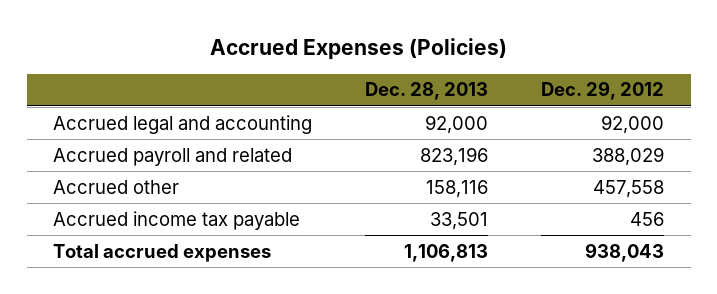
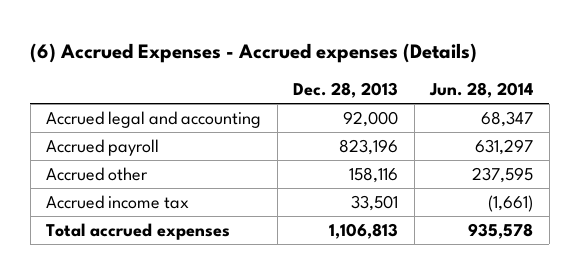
[209,38,507,61] Accrued Expenses (Policies) -> [30,42,478,63] (6) Accrued Expenses - Accrued expenses (Details)
[541,81,665,101] Dec. 29, 2012 -> none
none -> [429,82,534,99] Jun. 28, 2014
[53,147,293,166] Accrued payroll and related -> [46,138,160,156] Accrued payroll
[53,210,301,230] Accrued income tax payable -> [46,194,190,209] Accrued income tax

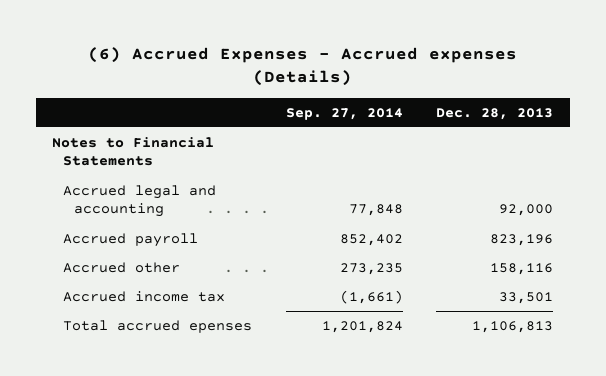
[429,82,534,99] Jun. 28, 2014 -> none
none -> [285,107,403,120] Sep. 27, 2014
none -> [52,136,215,167] Notes to Financial Statements
[46,222,231,240] Total accrued expenses -> [63,319,253,333] Total accrued epenses

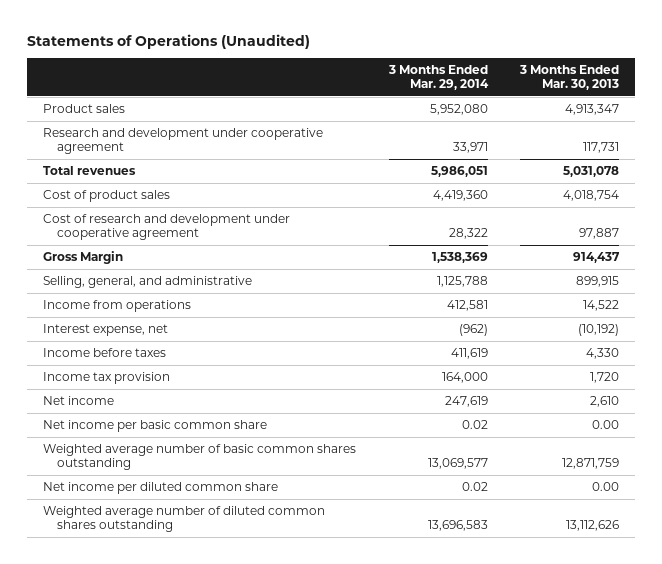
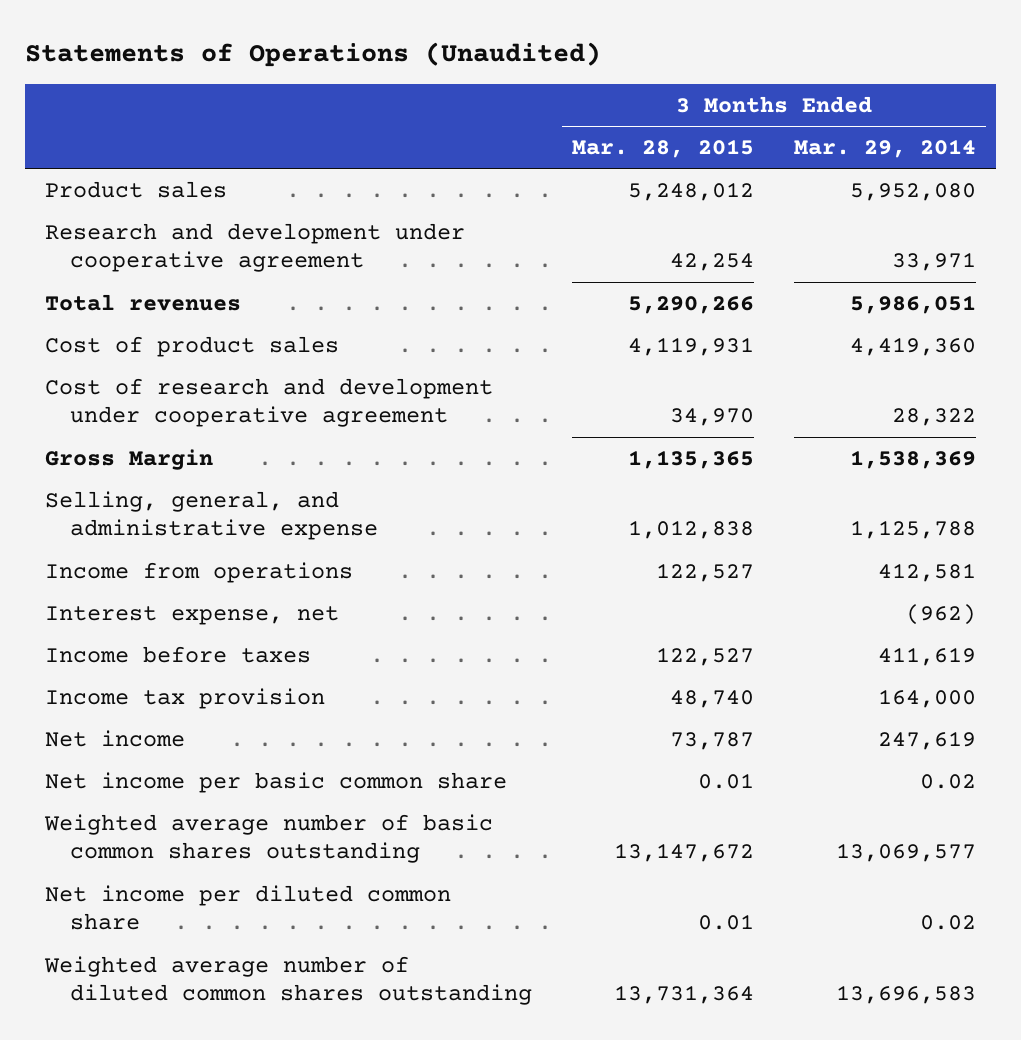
[518,64,619,91] 3 Months Ended Mar. 30, 2013 -> none
none -> [571,138,754,158] Mar. 28, 2015
[43,276,253,289] Selling, general, and administrative -> [44,490,378,541] Selling, general, and administrative expense

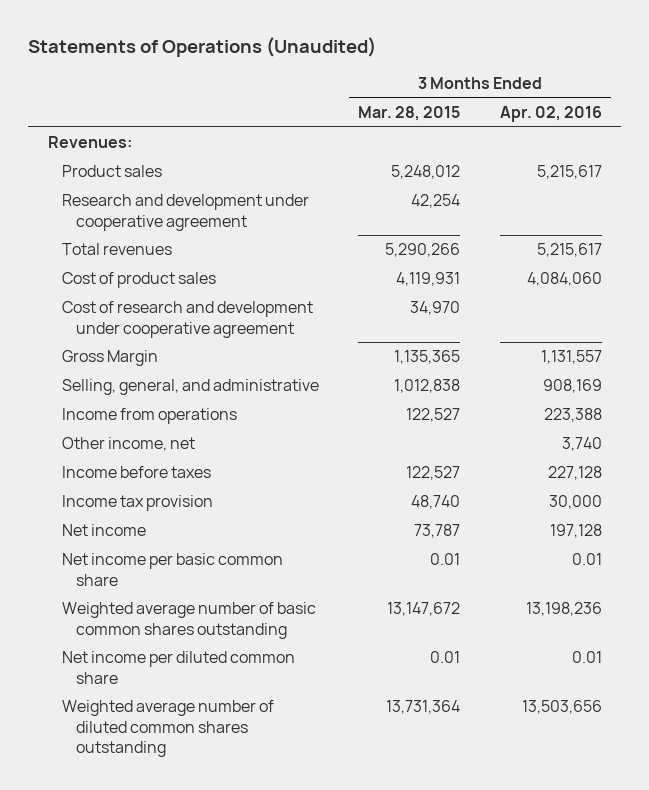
[793,138,976,158] Mar. 29, 2014 -> none
none -> [499,106,602,123] Apr. 02, 2016
none -> [47,136,132,149] Revenues:
[44,490,378,541] Selling, general, and administrative expense -> [62,379,320,396] Selling, general, and administrative
[44,605,339,625] Interest expense, net -> [62,437,196,452] Other income, net

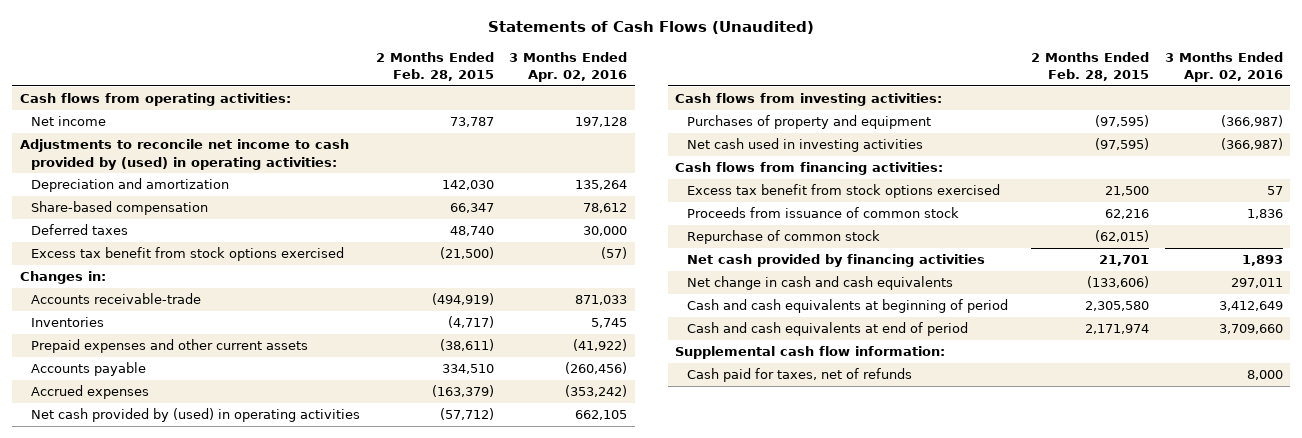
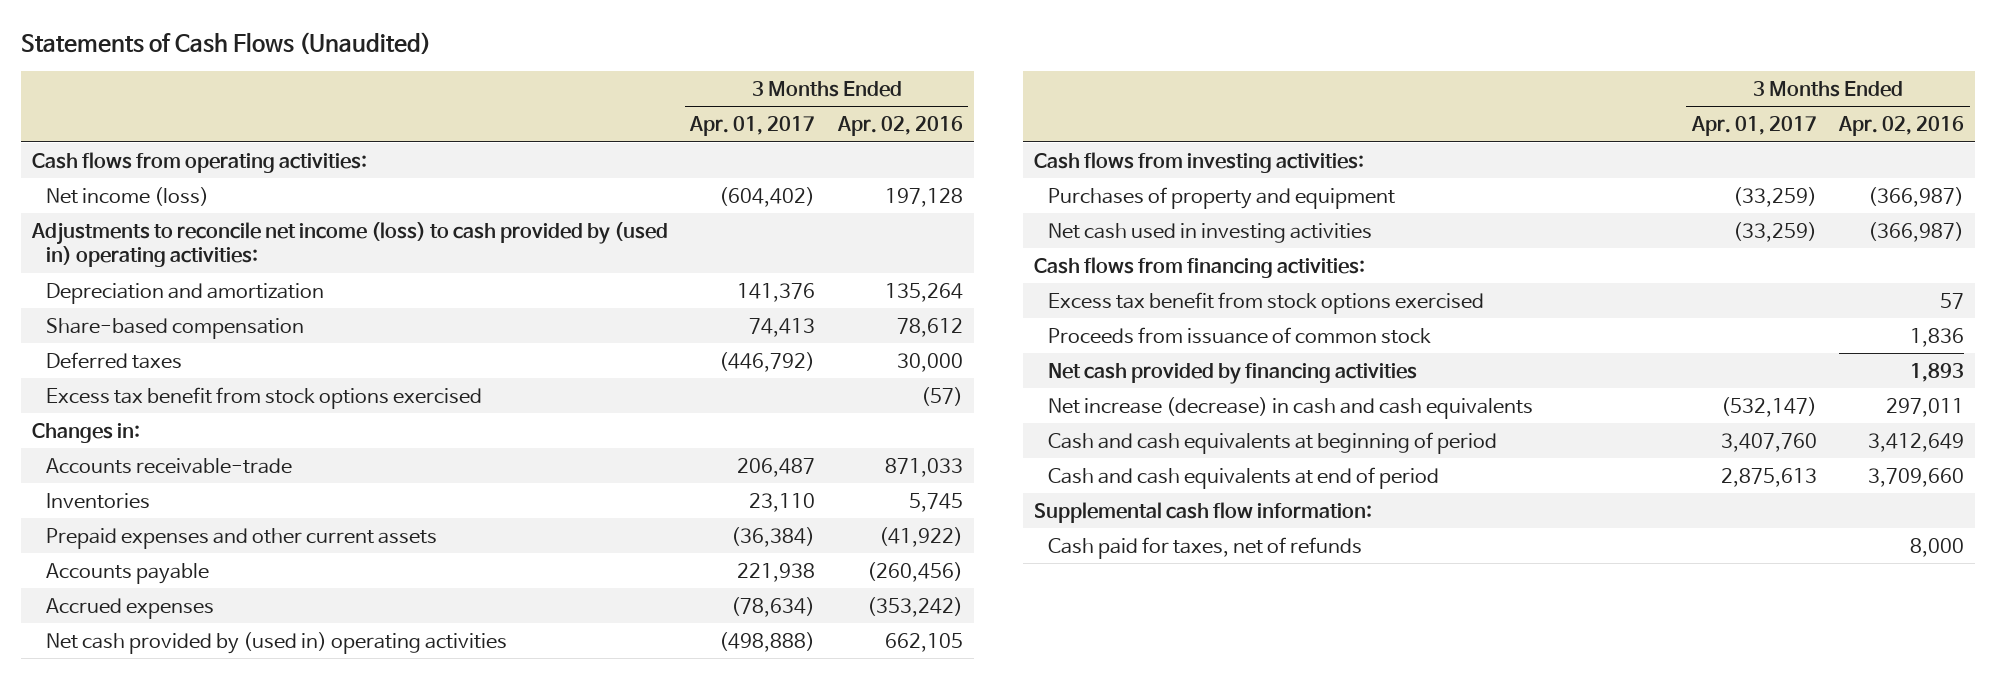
[375,51,494,82] 2 Months Ended Feb. 28, 2015 -> none
none -> [689,116,816,137] Apr. 01, 2017
[31,116,107,127] Net income -> [46,186,210,206] Net income (loss)
[19,139,349,170] Adjustments to reconcile net income to cash provided by (used) in operating activities: -> [31,221,669,268] Adjustments to reconcile net income (loss) to cash provided by (used in) operating activities:
[31,408,361,423] Net cash provided by (used) in operating activities -> [46,631,508,654] Net cash provided by (used in) operating activities
[687,230,881,245] Repurchase of common stock -> none
[687,276,954,291] Net change in cash and cash equivalents -> [1047,396,1533,419] Net increase (decrease) in cash and cash equivalents

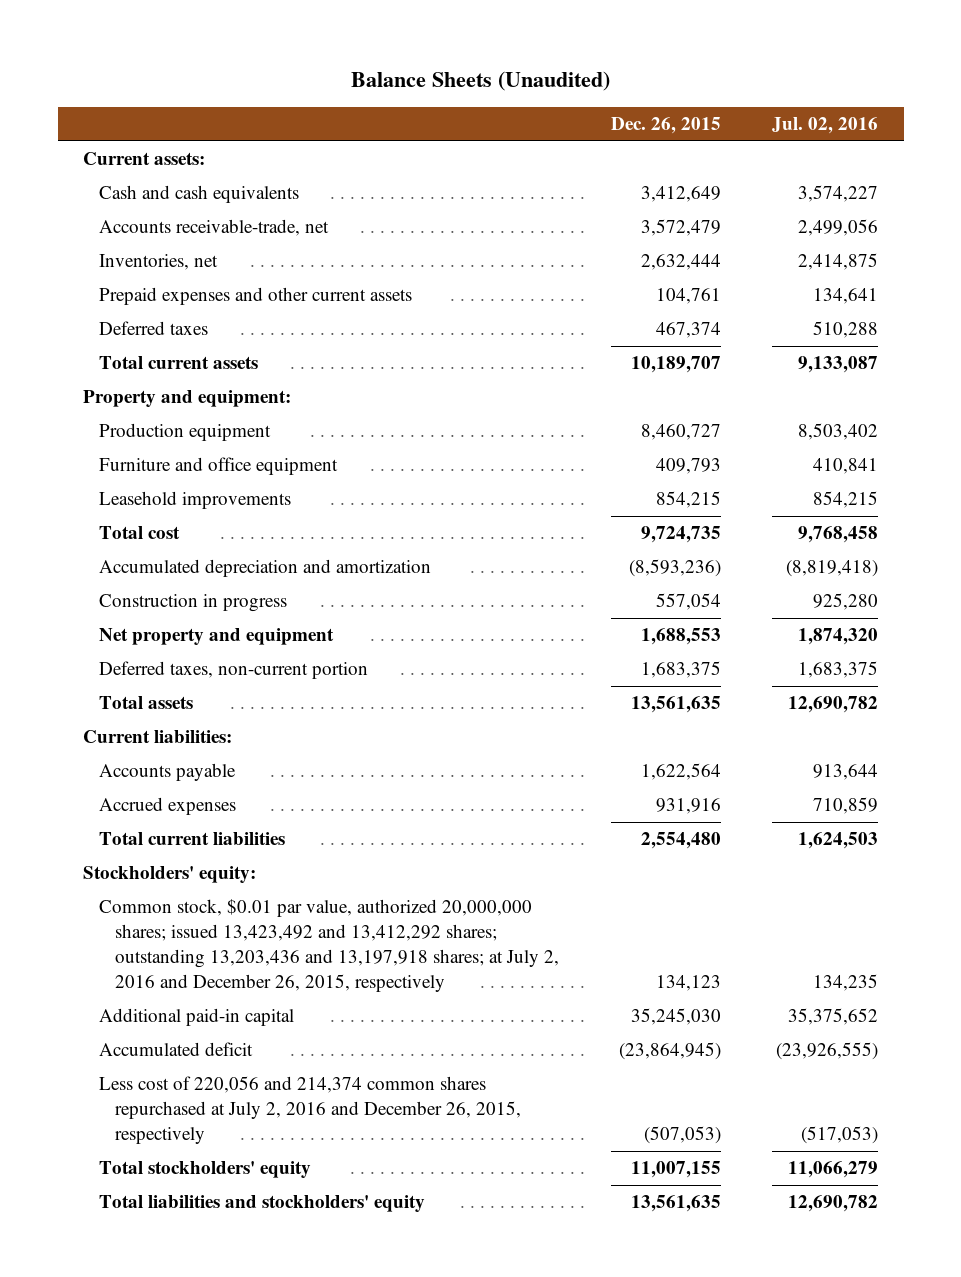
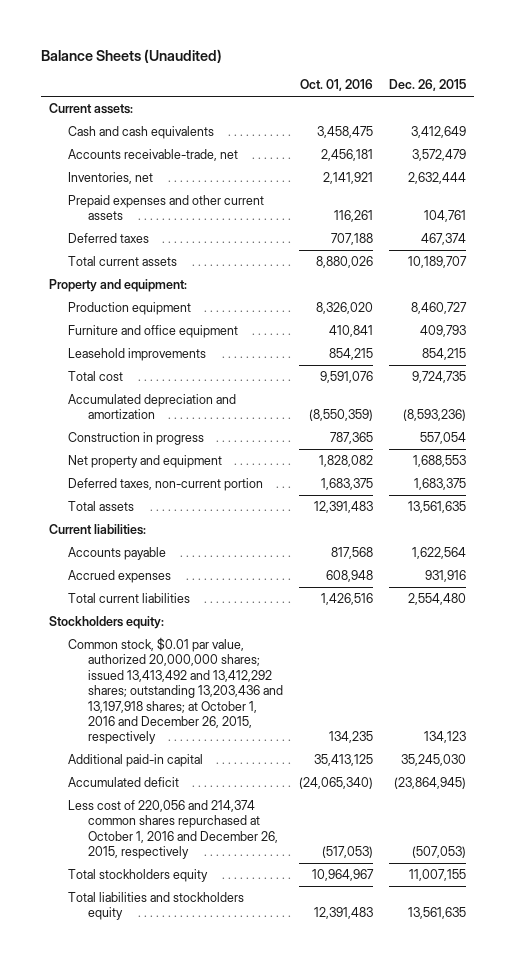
[771,117,878,135] Jul. 02, 2016 -> none
none -> [299,79,373,92] Oct. 01, 2016
[83,866,257,884] Stockholders' equity: -> [49,616,165,630] Stockholders equity:
[99,899,560,993] Common stock, $0.01 par value, authorized 20,000,000 shares; issued 13,423,492 and 13,412,292 shares; outstanding 13,203,436 and 13,197,918 shares; at July 2, 2016 and December 26, 2015, respectively -> [68,637,283,745] Common stock, $0.01 par value, authorized 20,000,000 shares; issued 13,413,492 and 13,412,292 shares; outstanding 13,203,436 and 13,197,918 shares; at October 1, 2016 and December 26, 2015, respectively
[99,1076,522,1145] Less cost of 220,056 and 214,374 common shares repurchased at July 2, 2016 and December 26, 2015, respectively -> [68,800,278,860] Less cost of 220,056 and 214,374 common shares repurchased at October 1, 2016 and December 26, 2015, respectively
[99,1161,312,1179] Total stockholders' equity -> [68,869,209,883] Total stockholders equity
[99,1195,426,1213] Total liabilities and stockholders' equity -> [68,892,245,921] Total liabilities and stockholders equity

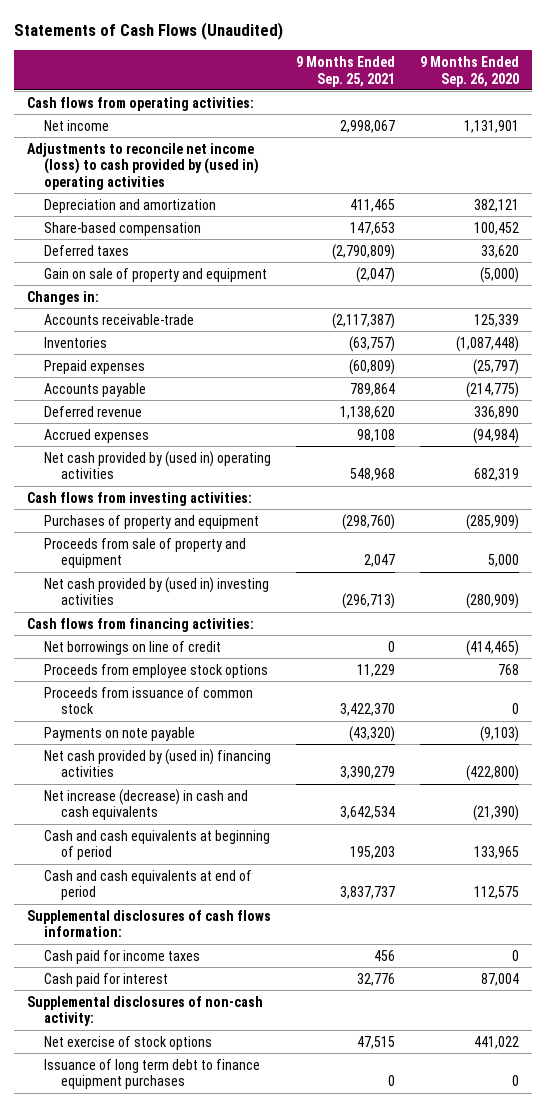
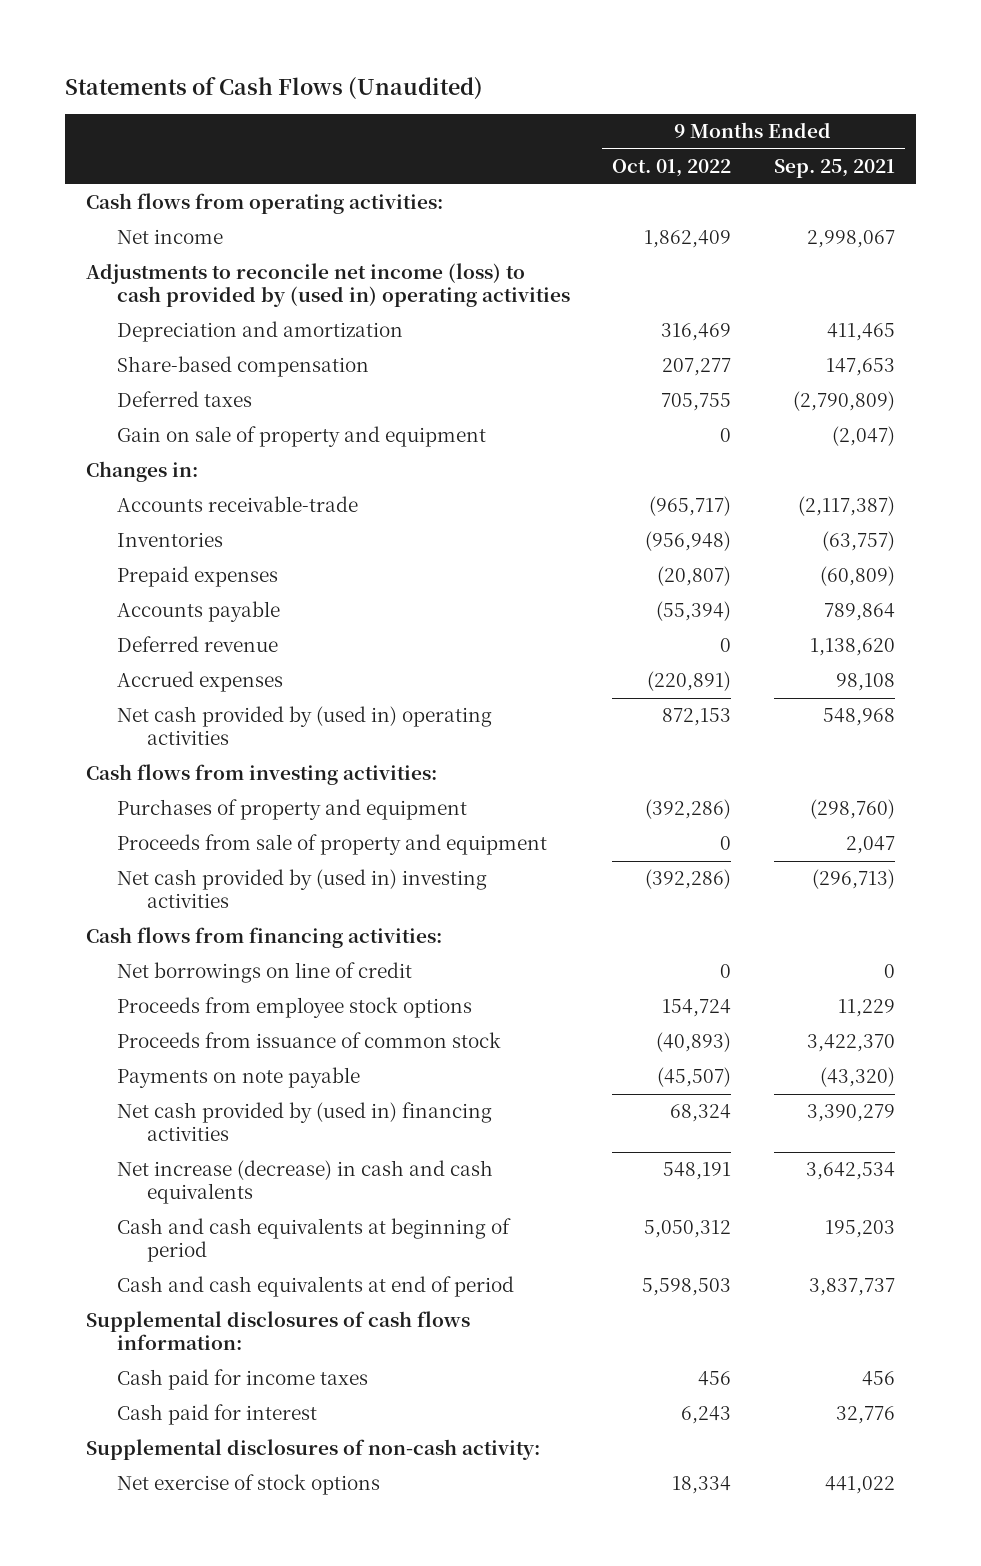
[420,55,520,87] 9 Months Ended Sep. 26, 2020 -> none
none -> [612,158,732,177] Oct. 01, 2022
[43,1058,260,1090] Issuance of long term debt to finance equipment purchases -> none
[357,1035,396,1049] 47,515 -> [824,1476,895,1495] 441,022

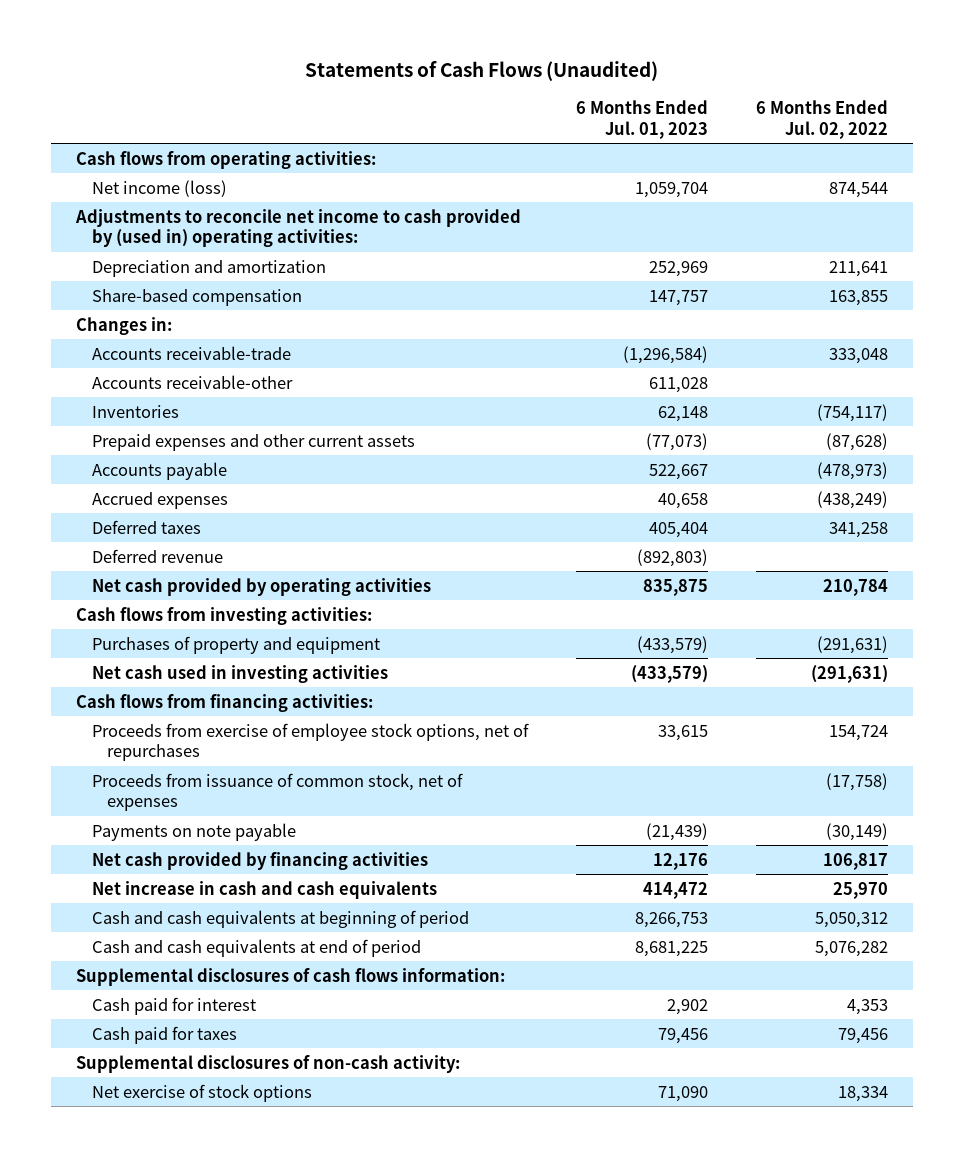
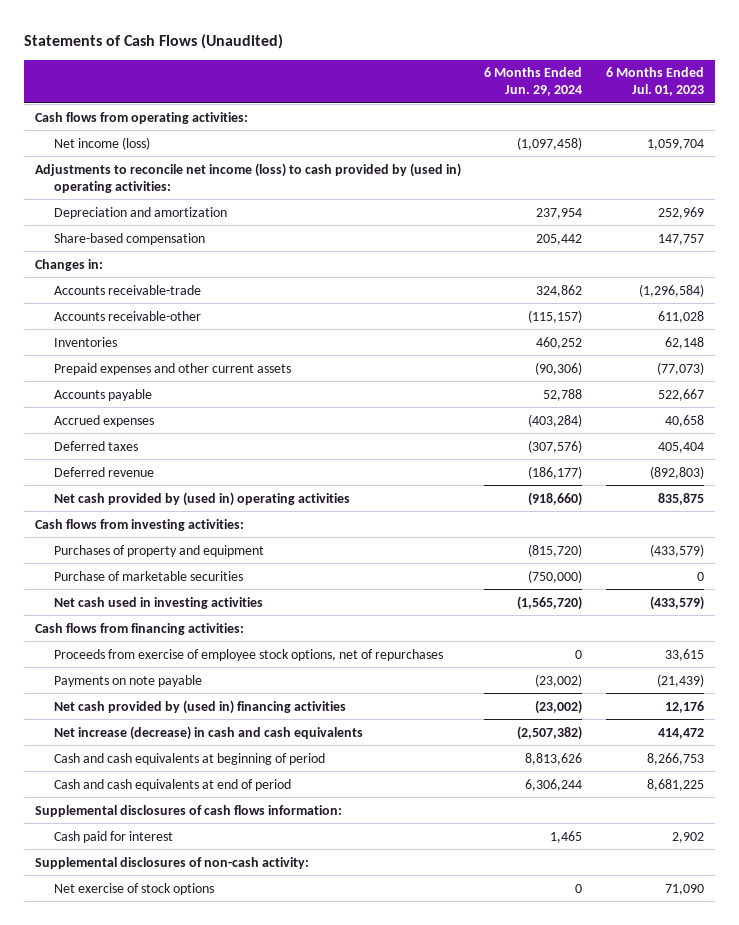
[756,100,889,139] 6 Months Ended Jul. 02, 2022 -> none
none -> [484,67,583,97] 6 Months Ended Jun. 29, 2024
[74,208,521,247] Adjustments to reconcile net income to cash provided by (used in) operating activities: -> [35,162,462,193] Adjustments to reconcile net income (loss) to cash provided by (used in) operating activities:
[91,577,431,596] Net cash provided by operating activities -> [54,491,351,506] Net cash provided by (used in) operating activities
none -> [54,570,244,581] Purchase of marketable securities
[91,772,463,811] Proceeds from issuance of common stock, net of expenses -> none
[91,851,428,870] Net cash provided by financing activities -> [54,699,347,714] Net cash provided by (used in) financing activities
[91,880,437,899] Net increase in cash and cash equivalents -> [54,725,364,740] Net increase (decrease) in cash and cash equivalents
[91,1025,237,1044] Cash paid for taxes -> none

